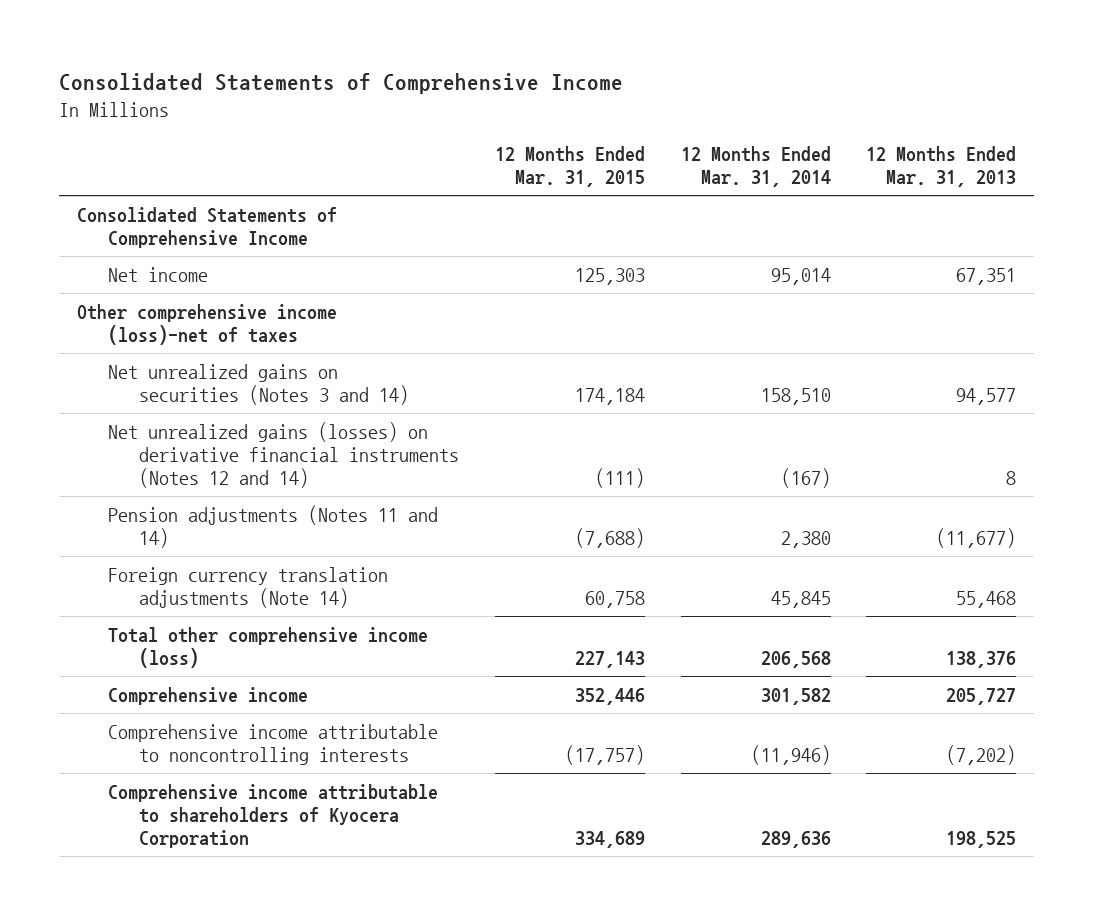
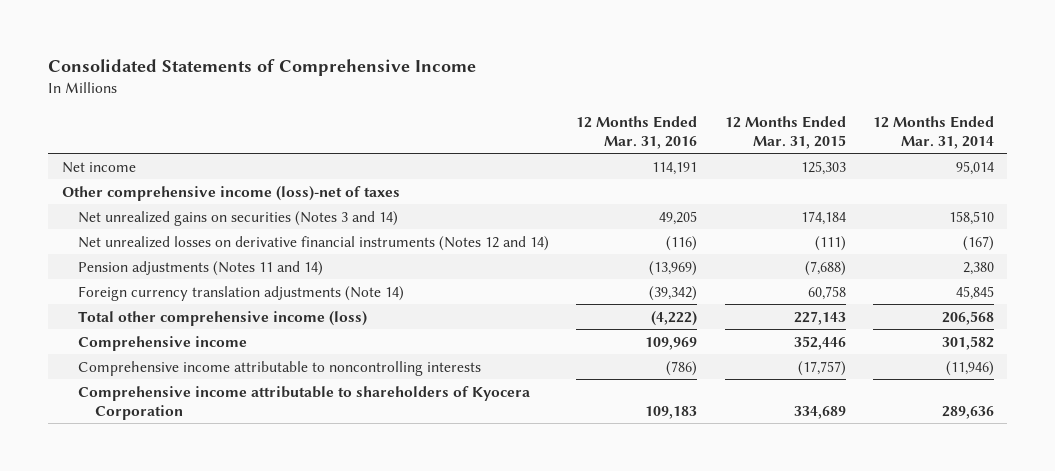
[866,146,1017,188] 12 Months Ended Mar. 31, 2013 -> none
none -> [576,115,698,149] 12 Months Ended Mar. 31, 2016
[76,206,337,248] Consolidated Statements of Comprehensive Income -> none
[107,421,460,488] Net unrealized gains (losses) on derivative financial instruments (Notes 12 and 14) -> [78,235,550,251] Net unrealized losses on derivative financial instruments (Notes 12 and 14)

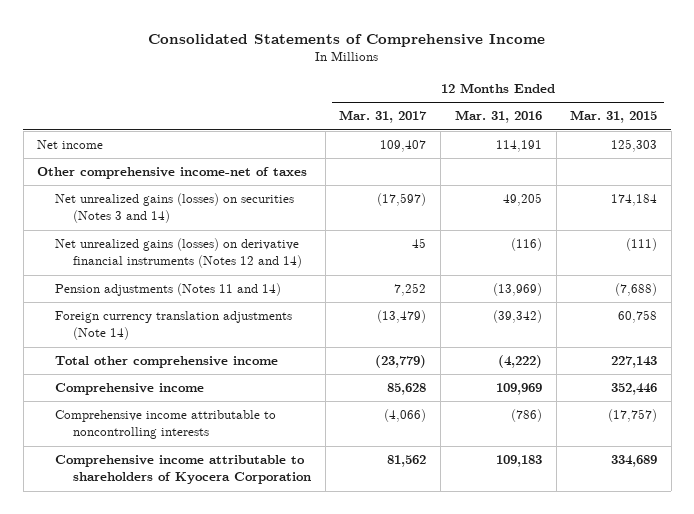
[872,115,994,149] 12 Months Ended Mar. 31, 2014 -> none
none -> [339,110,428,124] Mar. 31, 2017
[61,185,400,201] Other comprehensive income (loss)-net of taxes -> [37,167,308,180] Other comprehensive income-net of taxes
[78,210,399,226] Net unrealized gains on securities (Notes 3 and 14) -> [55,193,295,224] Net unrealized gains (losses) on securities (Notes 3 and 14)
[78,235,550,251] Net unrealized losses on derivative financial instruments (Notes 12 and 14) -> [55,238,302,269] Net unrealized gains (losses) on derivative financial instruments (Notes 12 and 14)
[78,310,368,326] Total other comprehensive income (loss) -> [55,356,279,369] Total other comprehensive income

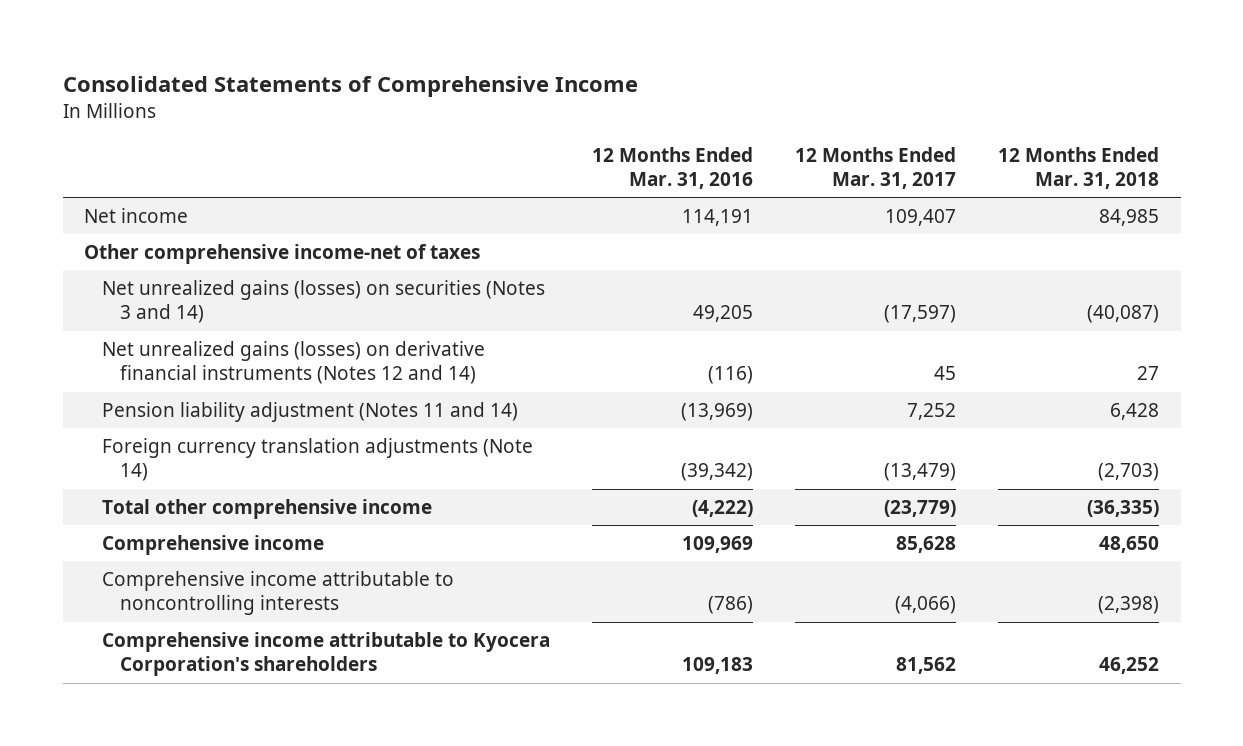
[570,110,658,124] Mar. 31, 2015 -> none
none -> [998,146,1160,190] 12 Months Ended Mar. 31, 2018
[55,283,282,297] Pension adjustments (Notes 11 and 14) -> [101,401,518,422] Pension liability adjustment (Notes 11 and 14)
[55,455,311,485] Comprehensive income attributable to shareholders of Kyocera Corporation -> [101,631,550,677] Comprehensive income attributable to Kyocera Corporation's shareholders

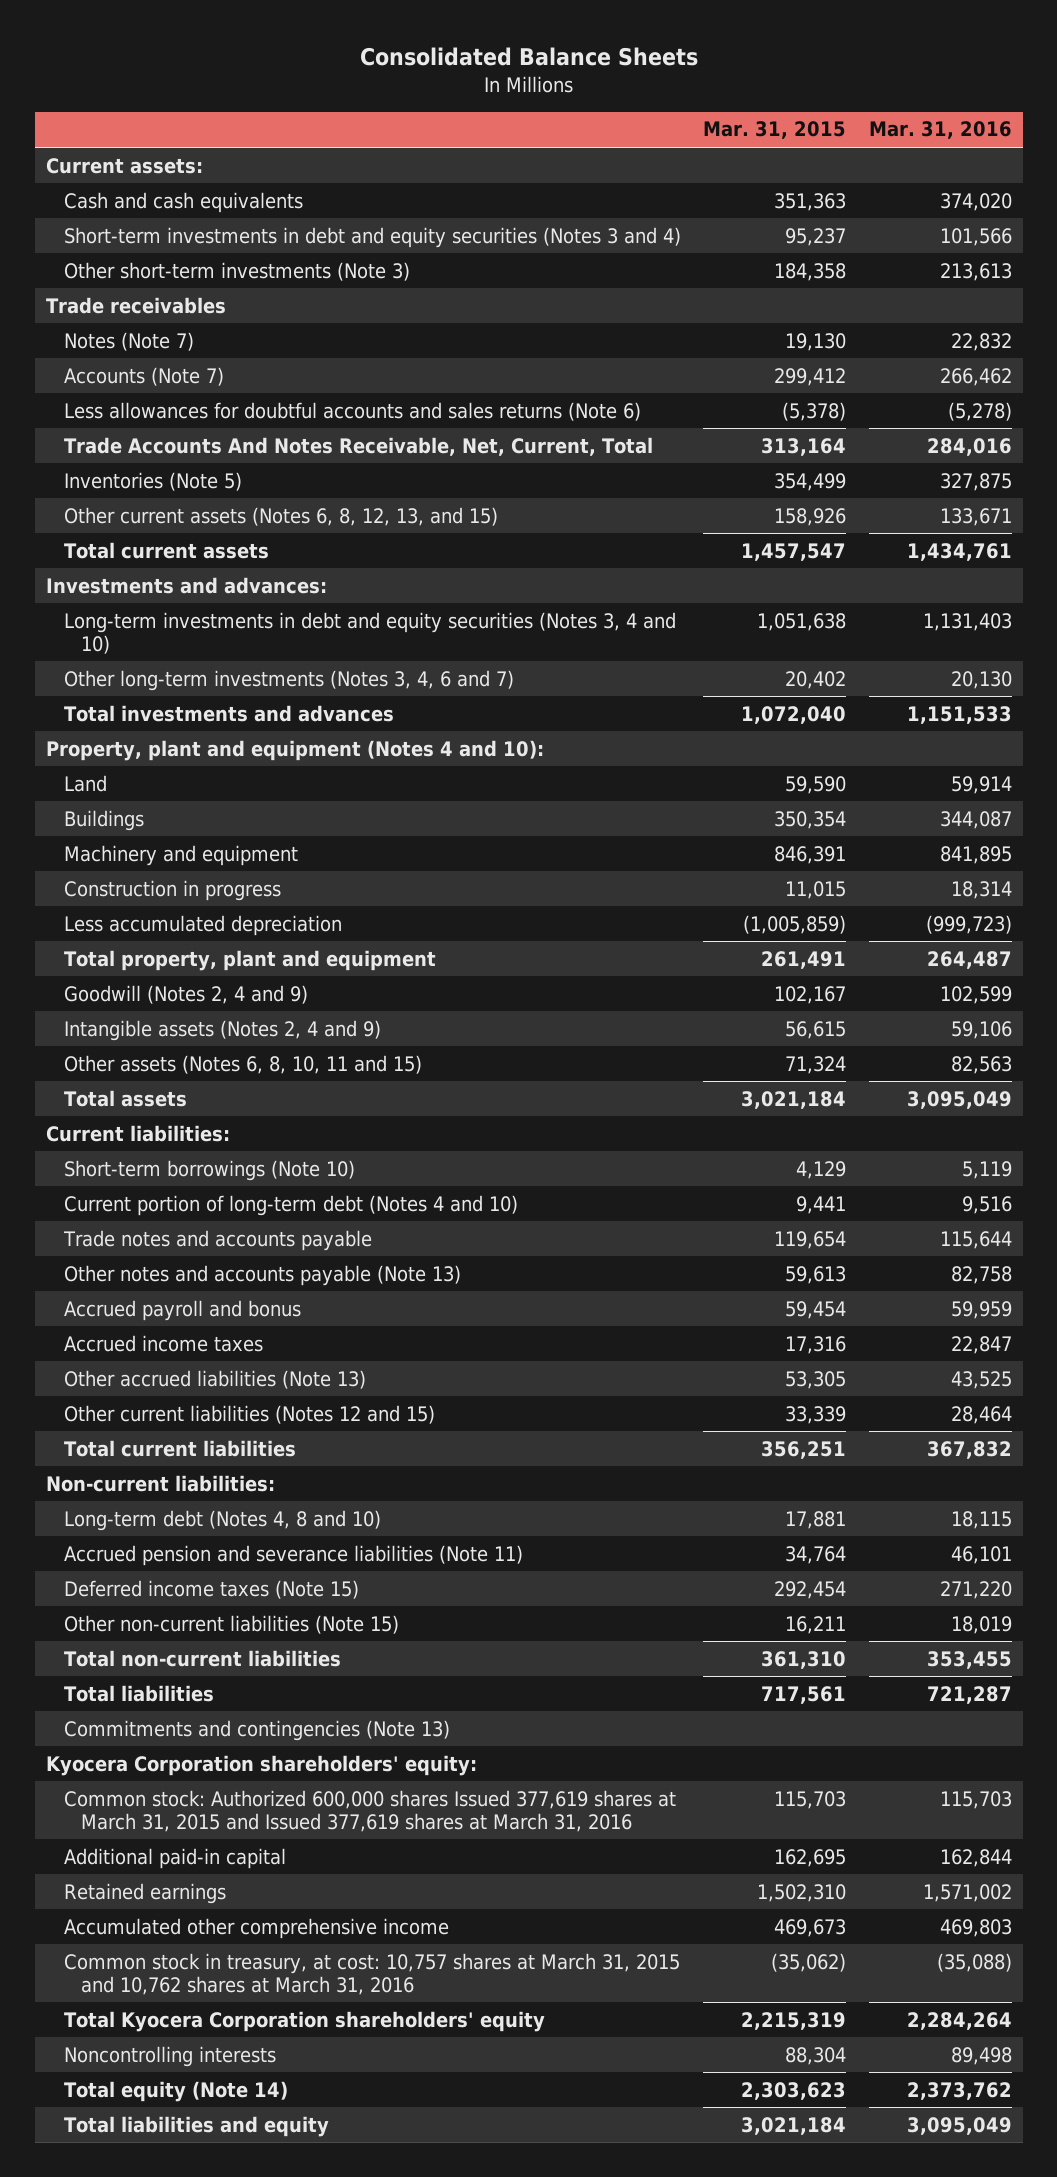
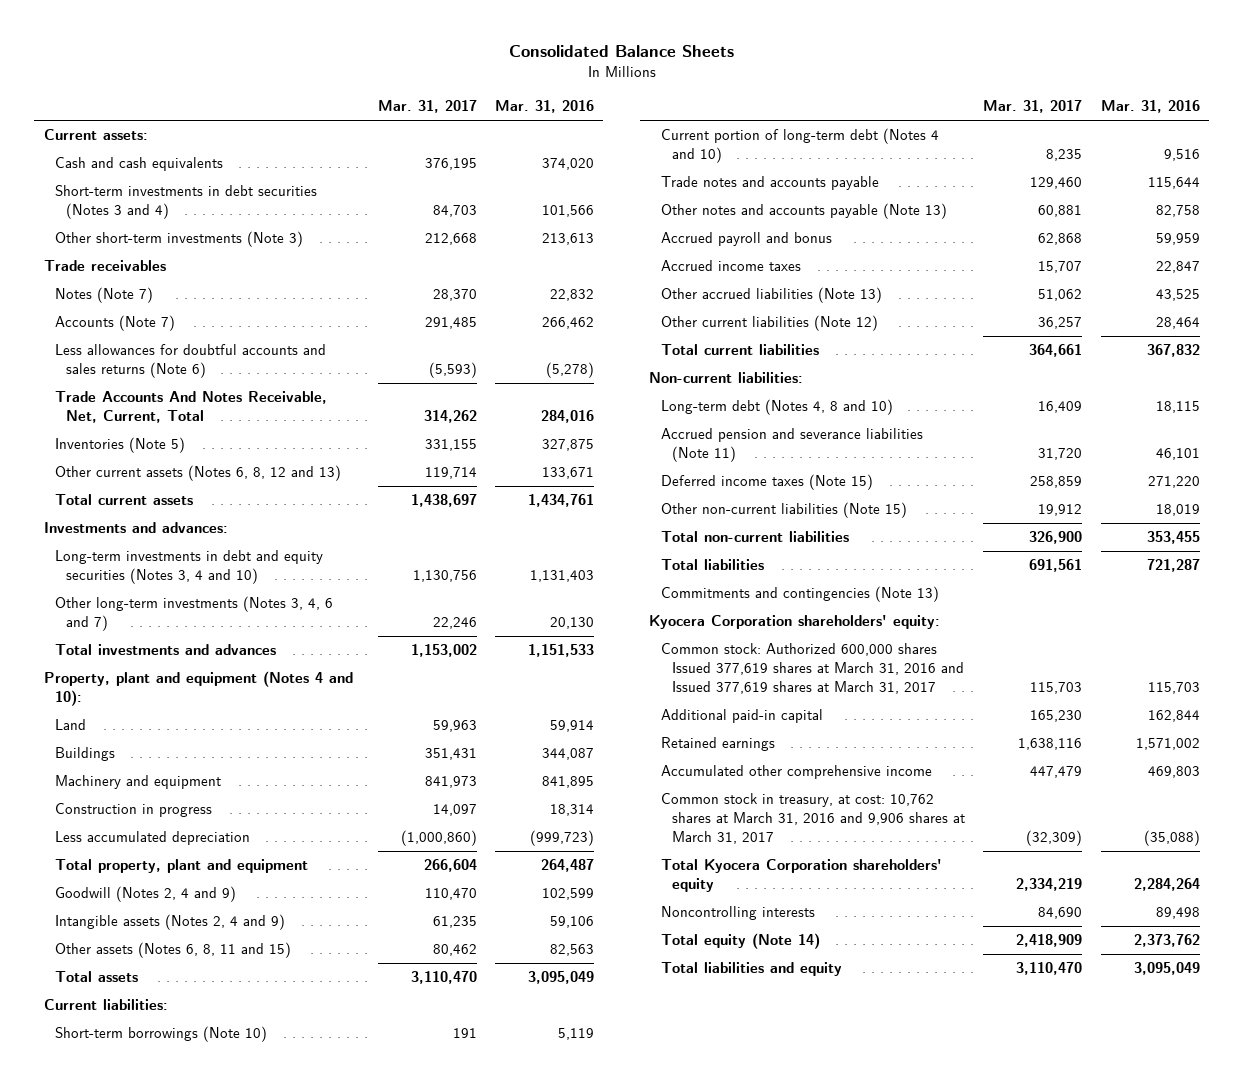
[703,121,847,140] Mar. 31, 2015 -> none
none -> [377,100,477,114] Mar. 31, 2017
[63,226,681,248] Short-term investments in debt and equity securities (Notes 3 and 4) -> [54,185,317,220] Short-term investments in debt securities (Notes 3 and 4)
[63,506,498,526] Other current assets (Notes 6, 8, 12, 13, and 15) -> [54,465,341,482] Other current assets (Notes 6, 8, 12 and 13)
[63,1054,422,1074] Other assets (Notes 6, 8, 10, 11 and 15) -> [54,942,291,959] Other assets (Notes 6, 8, 11 and 15)
[63,1404,435,1424] Other current liabilities (Notes 12 and 15) -> [660,315,878,332] Other current liabilities (Note 12)
[63,1789,676,1832] Common stock: Authorized 600,000 shares Issued 377,619 shares at March 31, 2015 and Issued 377,619 shares at March 31, 2016 -> [660,643,964,695] Common stock: Authorized 600,000 shares Issued 377,619 shares at March 31, 2016 and Issued 377,619 shares at March 31, 2017
[63,1952,680,1995] Common stock in treasury, at cost: 10,757 shares at March 31, 2015 and 10,762 shares at March 31, 2016 -> [660,793,965,845] Common stock in treasury, at cost: 10,762 shares at March 31, 2016 and 9,906 shares at March 31, 2017

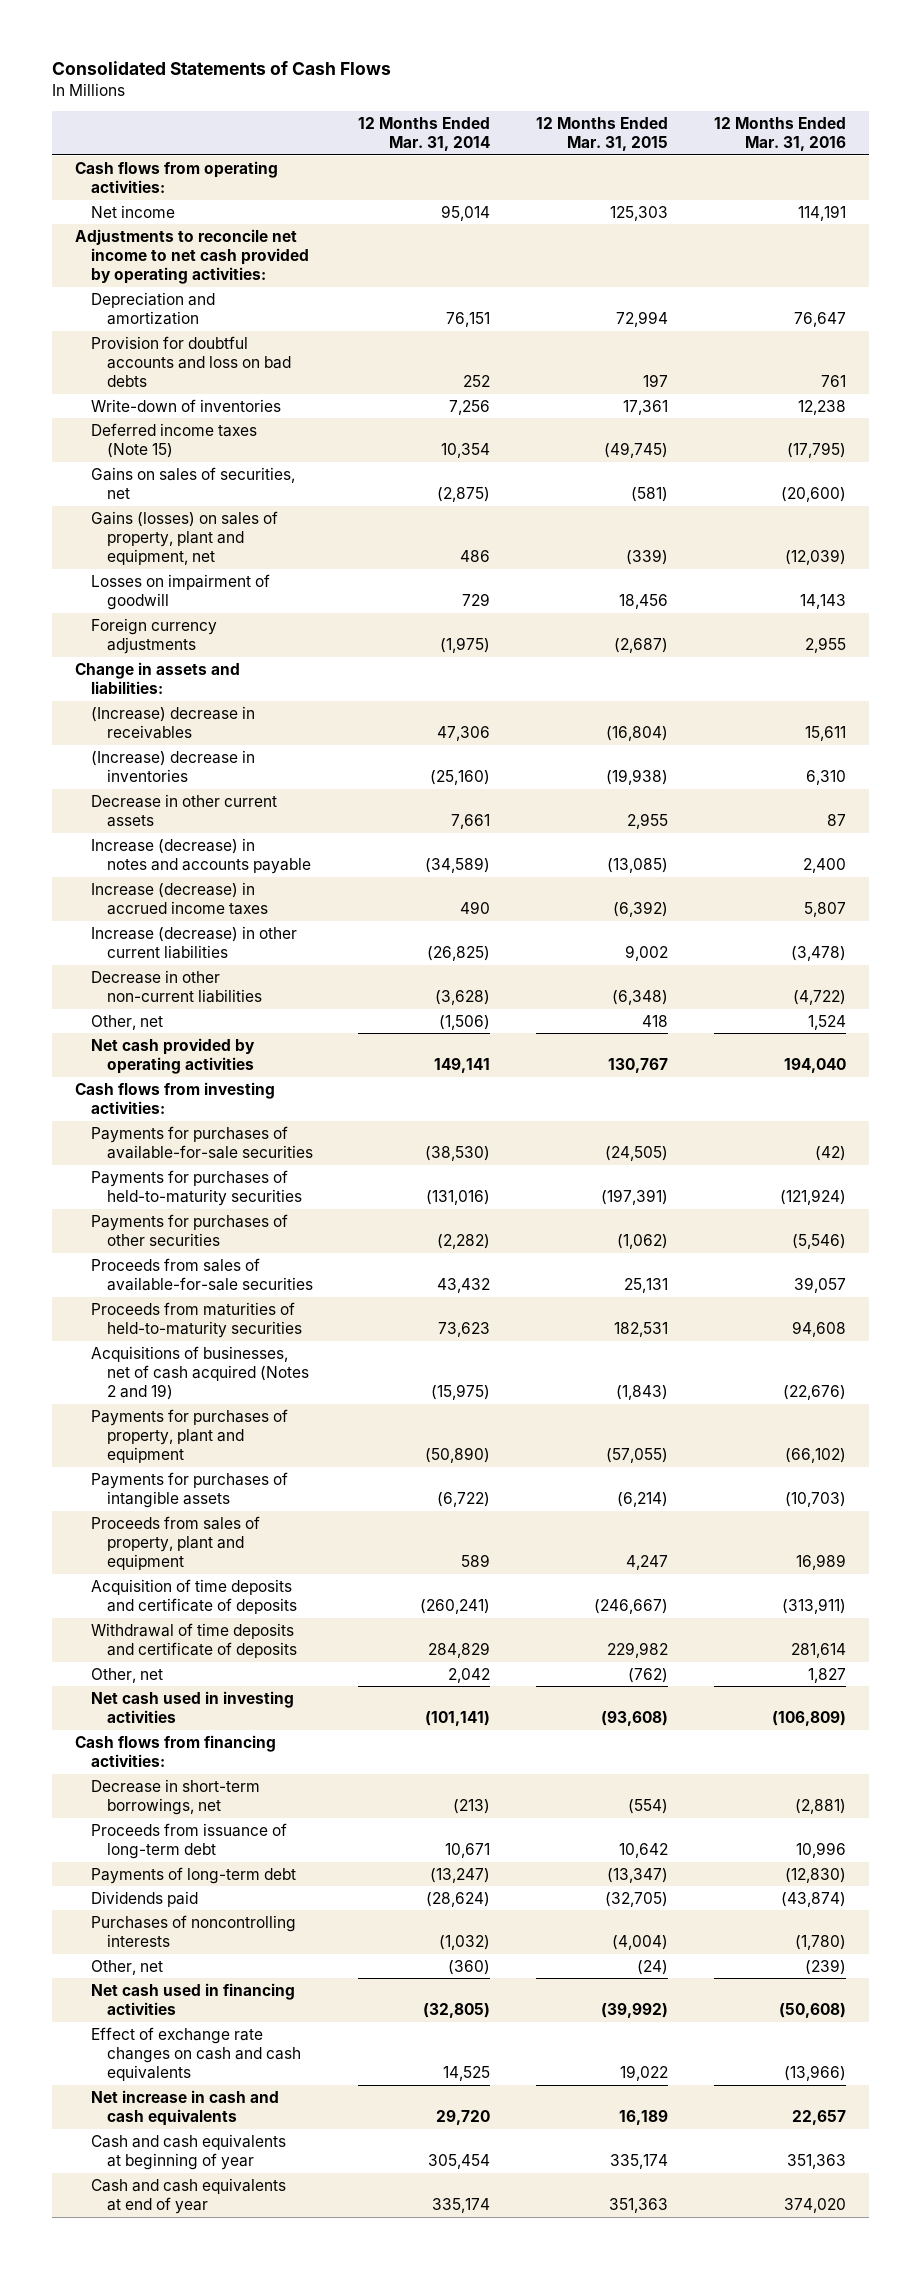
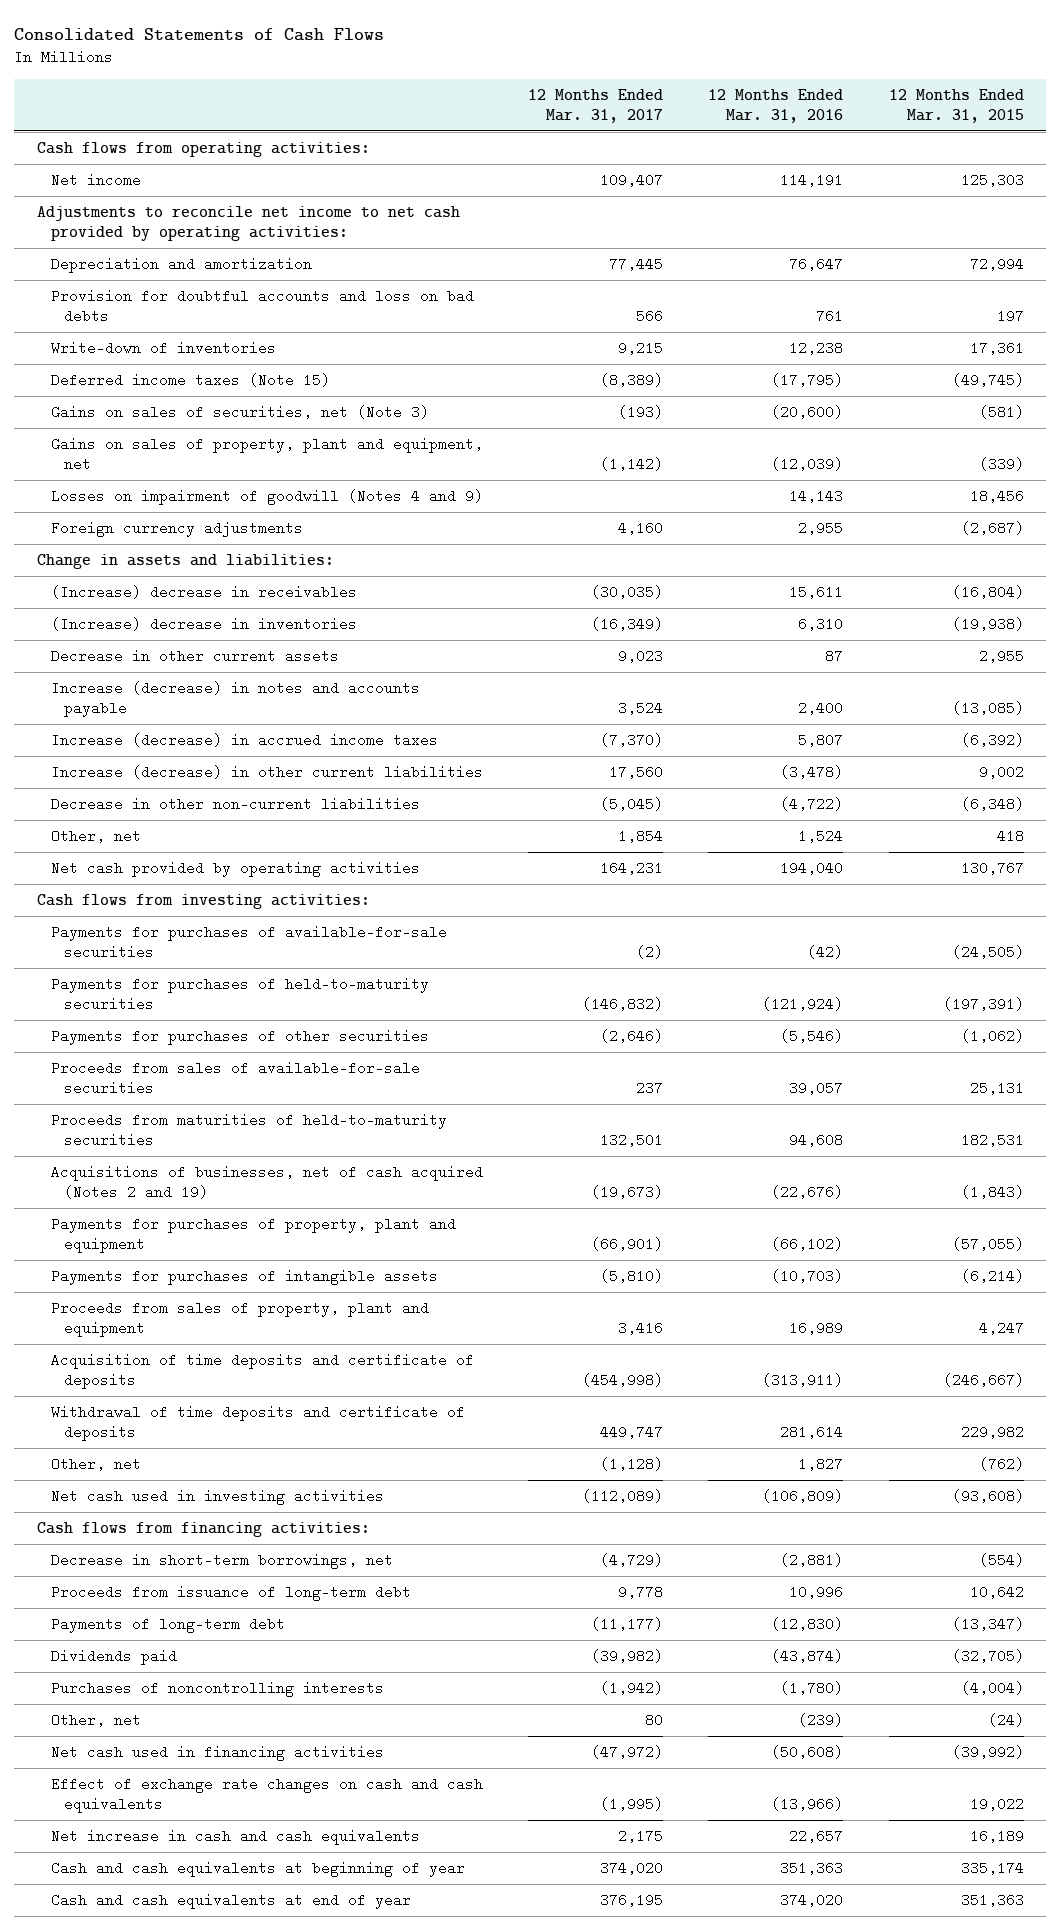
[358,117,491,152] 12 Months Ended Mar. 31, 2014 -> none
none -> [527,89,663,123] 12 Months Ended Mar. 31, 2017
[90,466,295,499] Gains on sales of securities, net -> [50,405,429,420] Gains on sales of securities, net (Note 3)
[90,510,278,566] Gains (losses) on sales of property, plant and equipment, net -> [50,437,483,471] Gains on sales of property, plant and equipment, net
[90,573,270,610] Losses on impairment of goodwill -> [50,489,483,506] Losses on impairment of goodwill (Notes 4 and 9)

